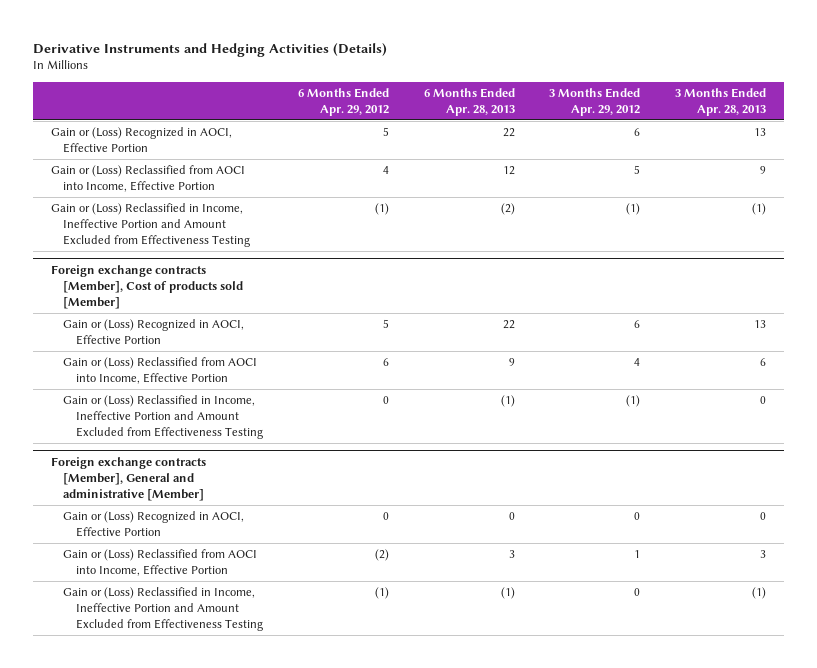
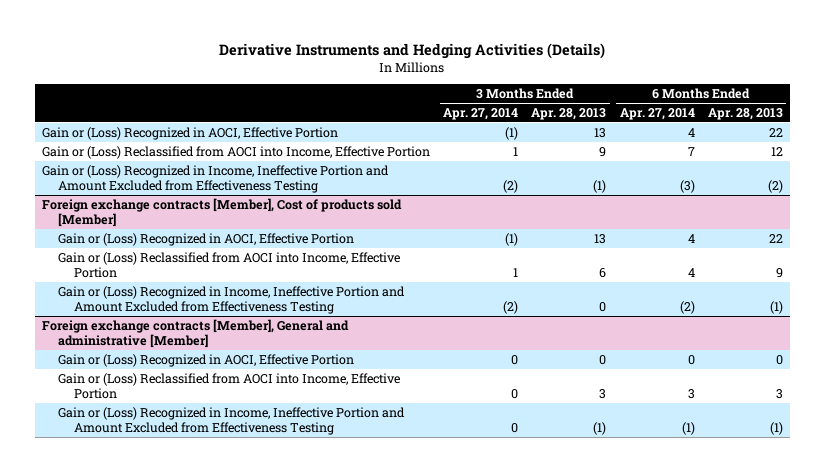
[298,87,390,116] 6 Months Ended Apr. 29, 2012 -> none
[549,87,641,116] 3 Months Ended Apr. 29, 2012 -> none
none -> [442,107,518,120] Apr. 27, 2014
none -> [619,107,695,120] Apr. 27, 2014
[50,203,251,247] Gain or (Loss) Reclassified in Income, Ineffective Portion and Amount Excluded from Effectiveness Testing -> [41,164,389,194] Gain or (Loss) Recognized in Income, Ineffective Portion and Amount Excluded from Effectiveness Testing
[63,395,264,439] Gain or (Loss) Reclassified in Income, Ineffective Portion and Amount Excluded from Effectiveness Testing -> [57,285,405,315] Gain or (Loss) Recognized in Income, Ineffective Portion and Amount Excluded from Effectiveness Testing
[63,587,264,631] Gain or (Loss) Reclassified in Income, Ineffective Portion and Amount Excluded from Effectiveness Testing -> [57,406,405,436] Gain or (Loss) Recognized in Income, Ineffective Portion and Amount Excluded from Effectiveness Testing

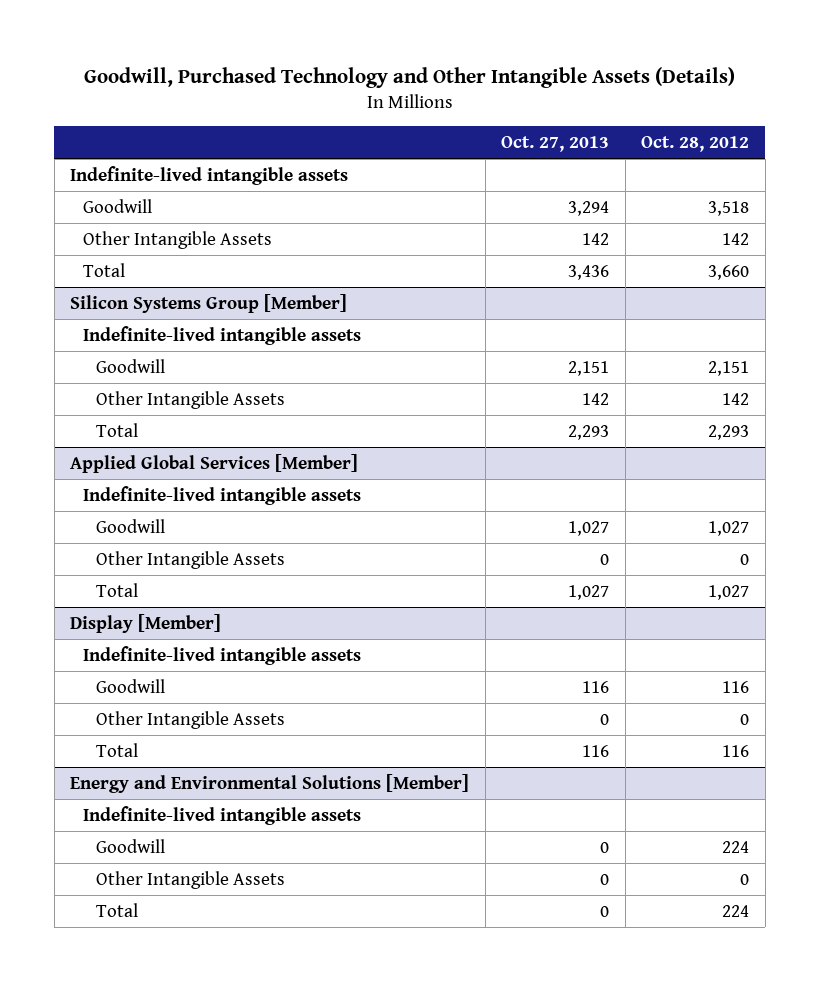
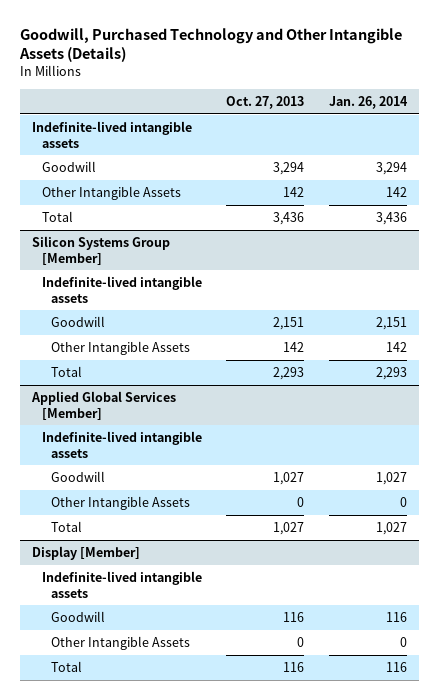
[641,135,750,152] Oct. 28, 2012 -> none
none -> [328,95,408,109] Jan. 26, 2014
[70,773,470,793] Energy and Environmental Solutions [Member] -> none
[83,805,362,825] Indefinite-lived intangible assets -> none
[96,838,166,853] Goodwill -> none
[96,870,286,889] Other Intangible Assets -> none
[96,902,139,917] Total -> none

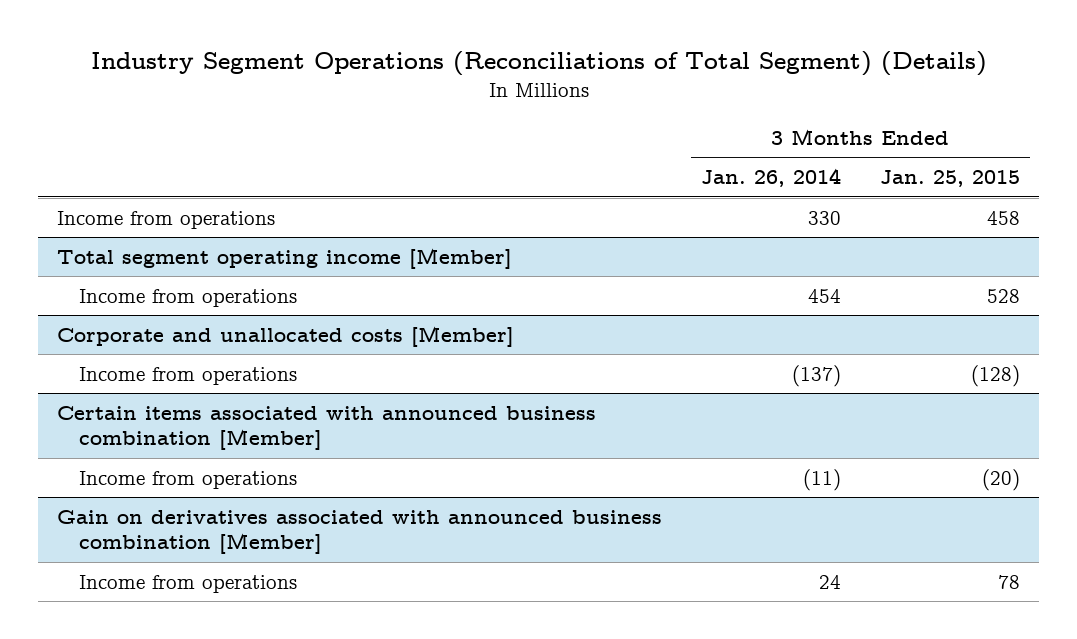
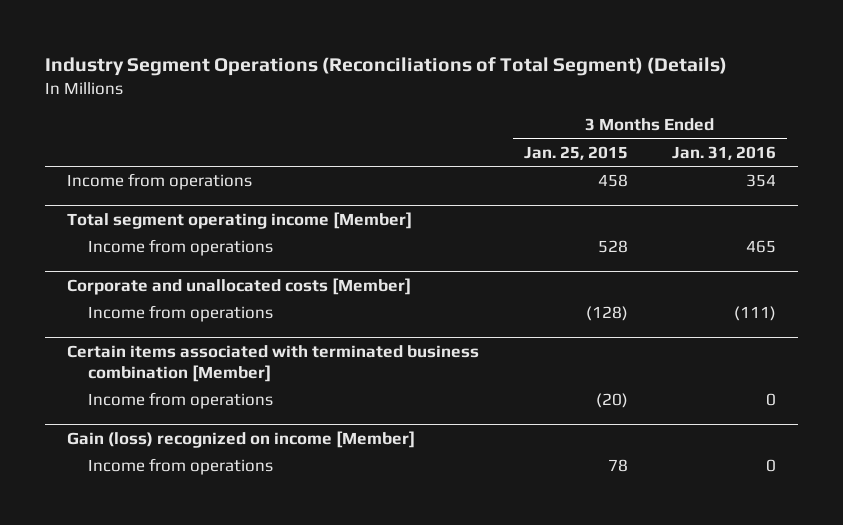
[701,167,842,187] Jan. 26, 2014 -> none
none -> [671,145,776,160] Jan. 31, 2016
[57,405,597,450] Certain items associated with announced business combination [Member] -> [67,344,480,382] Certain items associated with terminated business combination [Member]
[57,509,663,554] Gain on derivatives associated with announced business combination [Member] -> [67,430,416,448] Gain (loss) recognized on income [Member]

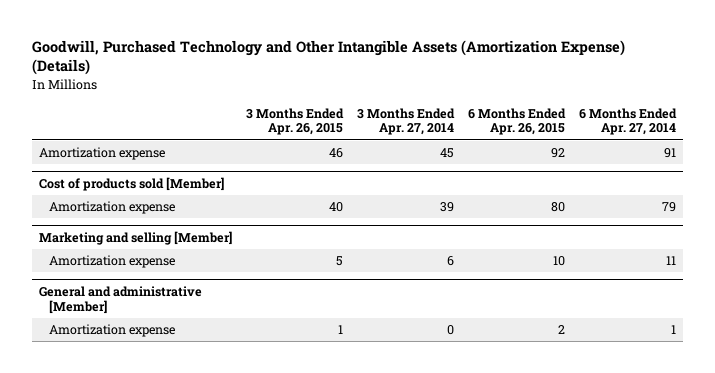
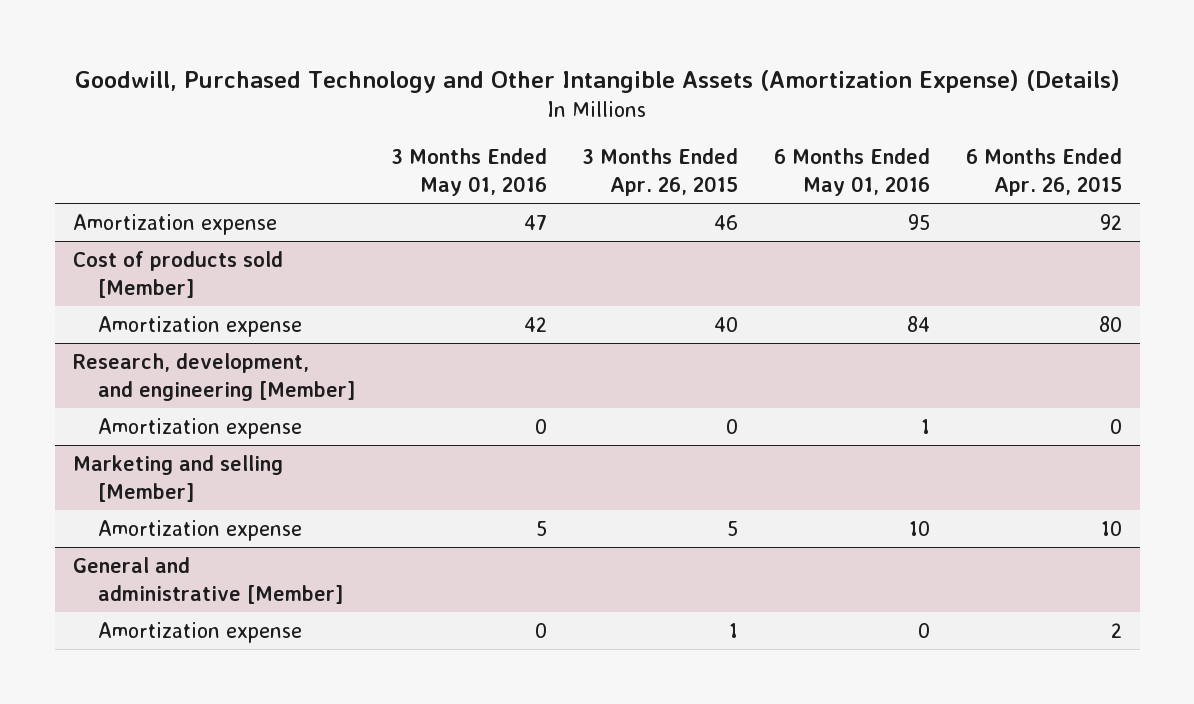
[357,107,456,136] 3 Months Ended Apr. 27, 2014 -> none
[579,107,678,136] 6 Months Ended Apr. 27, 2014 -> none
none -> [390,148,547,196] 3 Months Ended May 01, 2016
none -> [773,148,930,196] 6 Months Ended May 01, 2016
none -> [72,352,355,401] Research, development, and engineering [Member]
none -> [97,417,302,439] Amortization expense

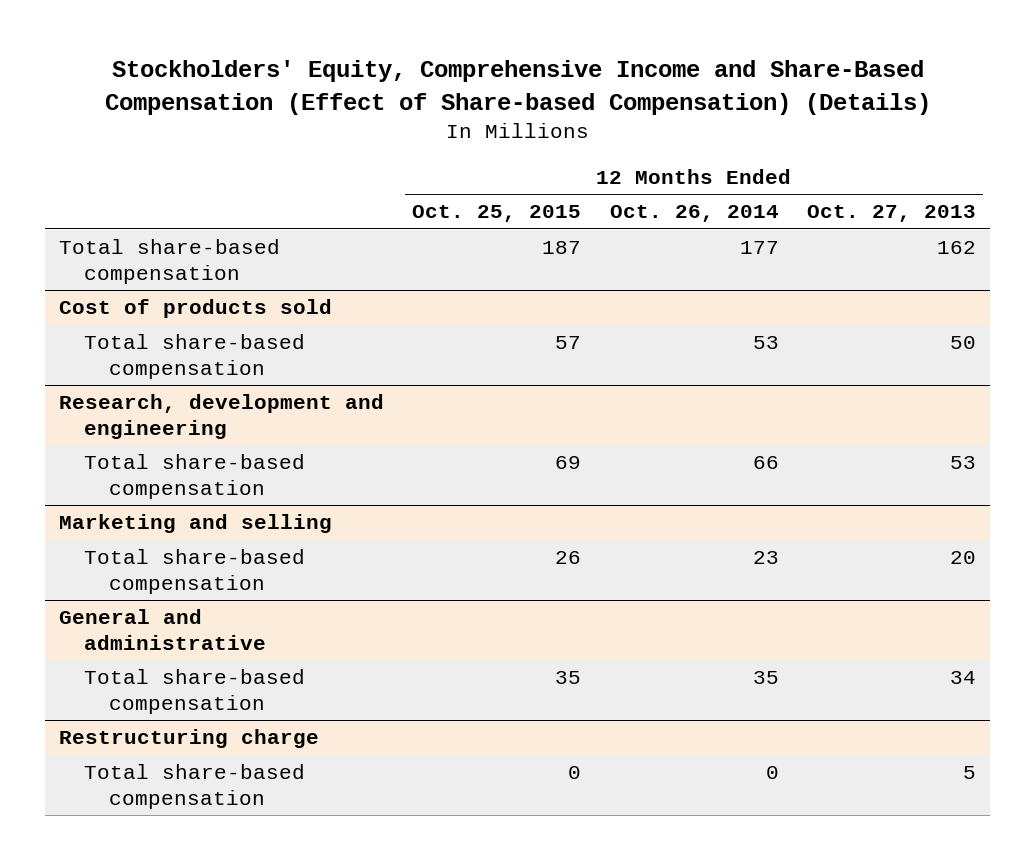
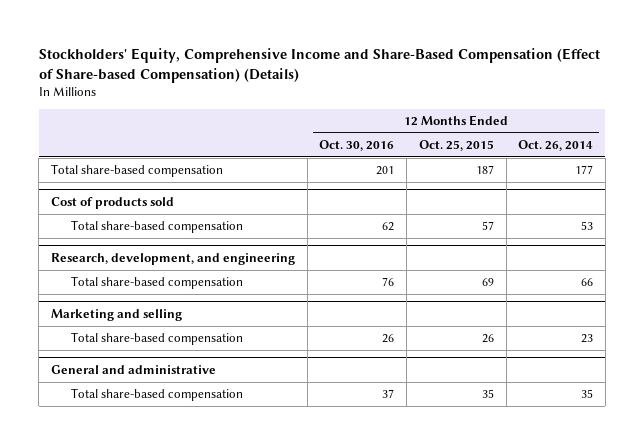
[807,205,977,223] Oct. 27, 2013 -> none
none -> [319,139,395,151] Oct. 30, 2016
[58,394,384,439] Research, development and engineering -> [51,252,296,265] Research, development, and engineering
[58,729,319,749] Restructuring charge -> none
[84,764,306,809] Total share-based compensation -> none

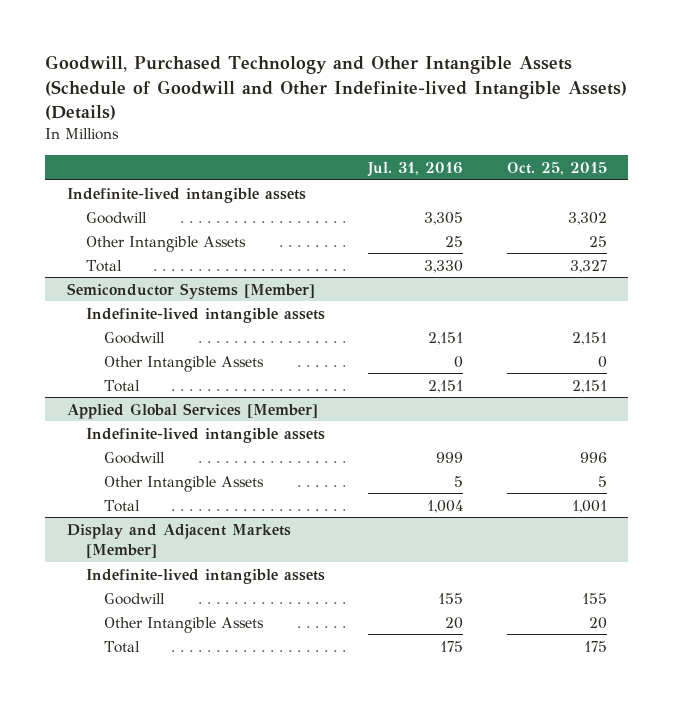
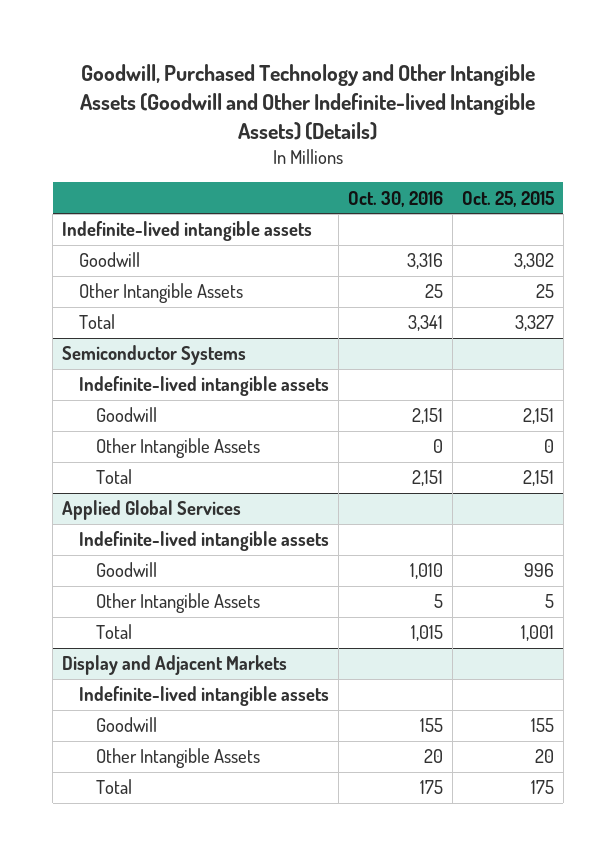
[45,55,628,121] Goodwill, Purchased Technology and Other Intangible Assets (Schedule of Goodwill and Other Indefinite-lived Intangible Assets) (Details) -> [79,64,535,140] Goodwill, Purchased Technology and Other Intangible Assets (Goodwill and Other Indefinite-lived Intangible Assets) (Details)
[367,161,464,177] Jul. 31, 2016 -> none
none -> [347,190,443,207] Oct. 30, 2016
[66,282,315,299] Semiconductor Systems [Member] -> [61,345,246,366] Semiconductor Systems
[66,402,318,419] Applied Global Services [Member] -> [61,500,241,521] Applied Global Services
[66,523,291,558] Display and Adjacent Markets [Member] -> [61,655,287,676] Display and Adjacent Markets

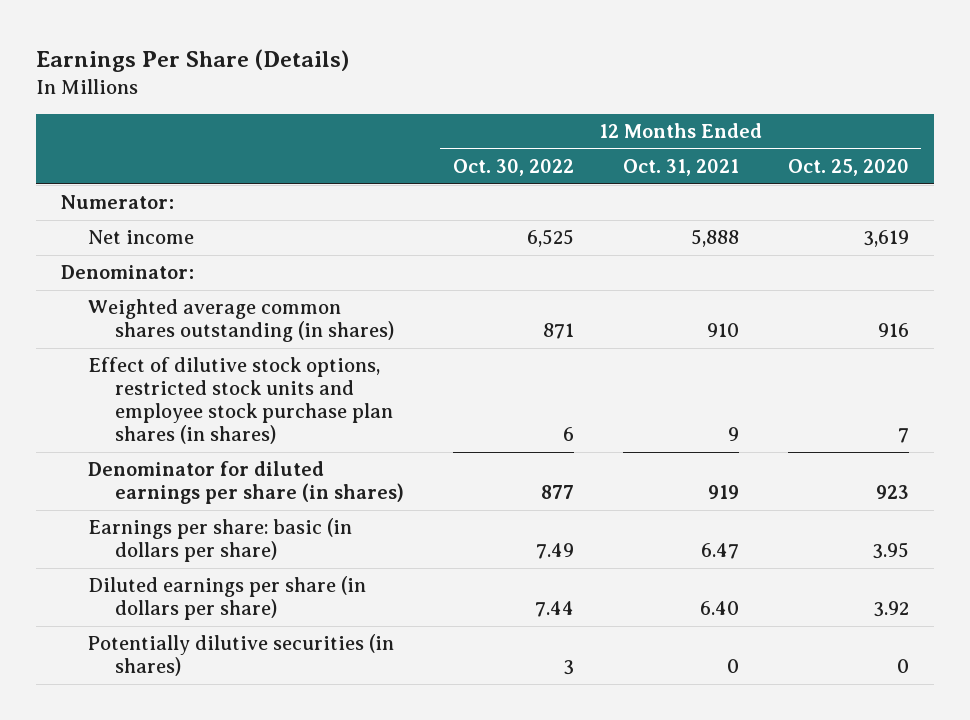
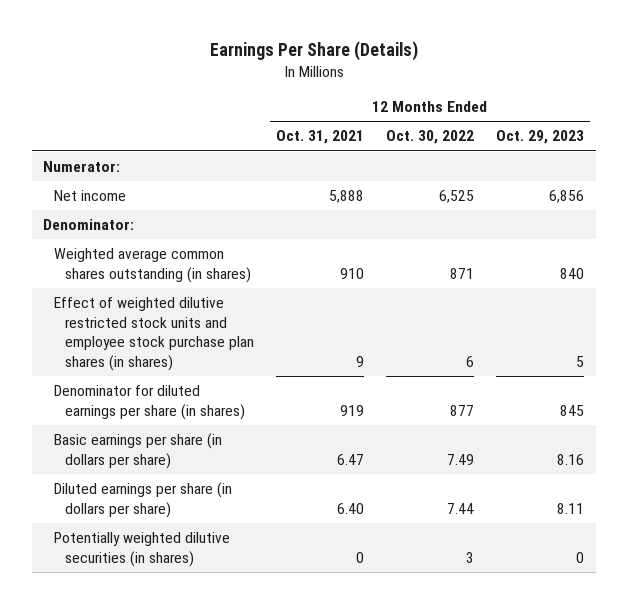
[787,159,909,177] Oct. 25, 2020 -> none
none -> [496,130,585,145] Oct. 29, 2023
[87,357,393,445] Effect of dilutive stock options, restricted stock units and employee stock purchase plan shares (in shares) -> [53,297,254,371] Effect of weighted dilutive restricted stock units and employee stock purchase plan shares (in shares)
[87,518,352,563] Earnings per share: basic (in dollars per share) -> [53,433,222,469] Basic earnings per share (in dollars per share)
[87,634,394,677] Potentially dilutive securities (in shares) -> [53,532,230,567] Potentially weighted dilutive securities (in shares)

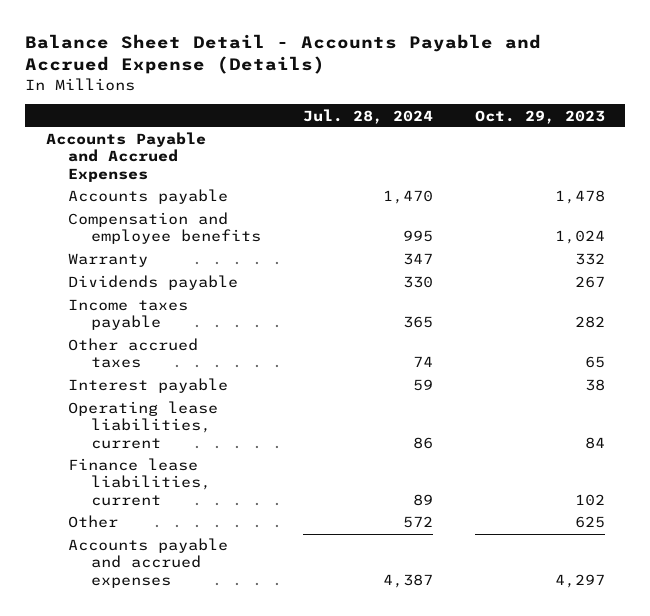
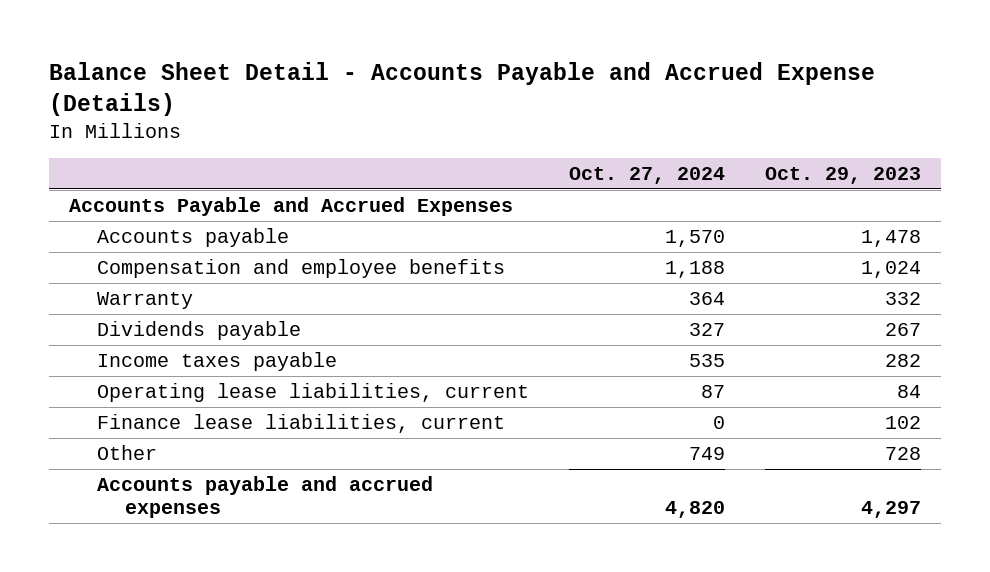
[302,108,433,124] Jul. 28, 2024 -> none
none -> [569,167,726,185] Oct. 27, 2024
[68,338,199,369] Other accrued taxes -> none
[68,378,229,394] Interest payable -> none
[574,516,605,529] 625 -> [885,446,922,460] 728

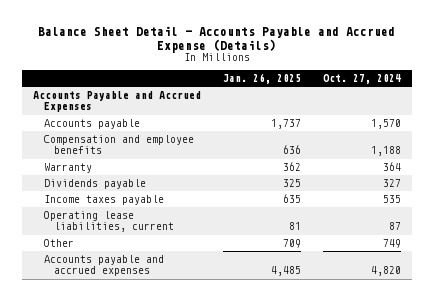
[765,167,922,185] Oct. 29, 2023 -> none
none -> [223,73,302,85] Jan. 26, 2025
[97,413,506,433] Finance lease liabilities, current -> none

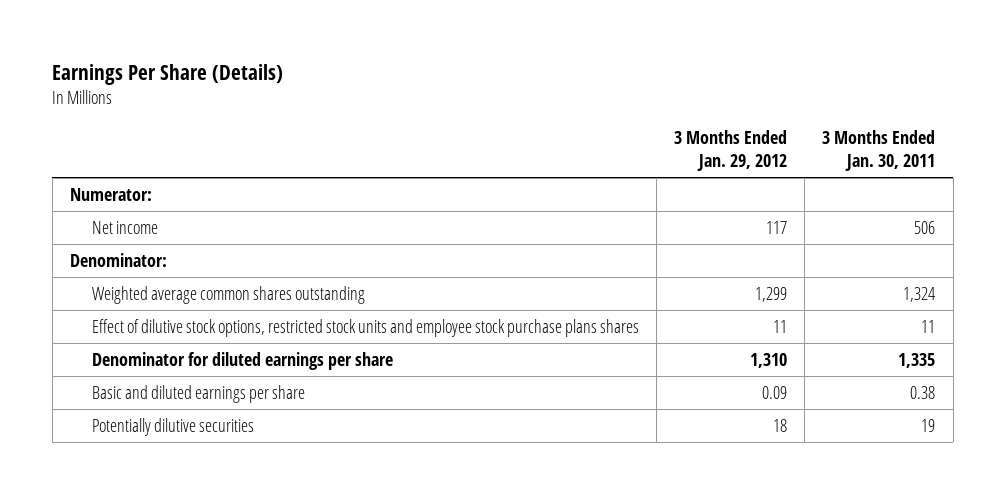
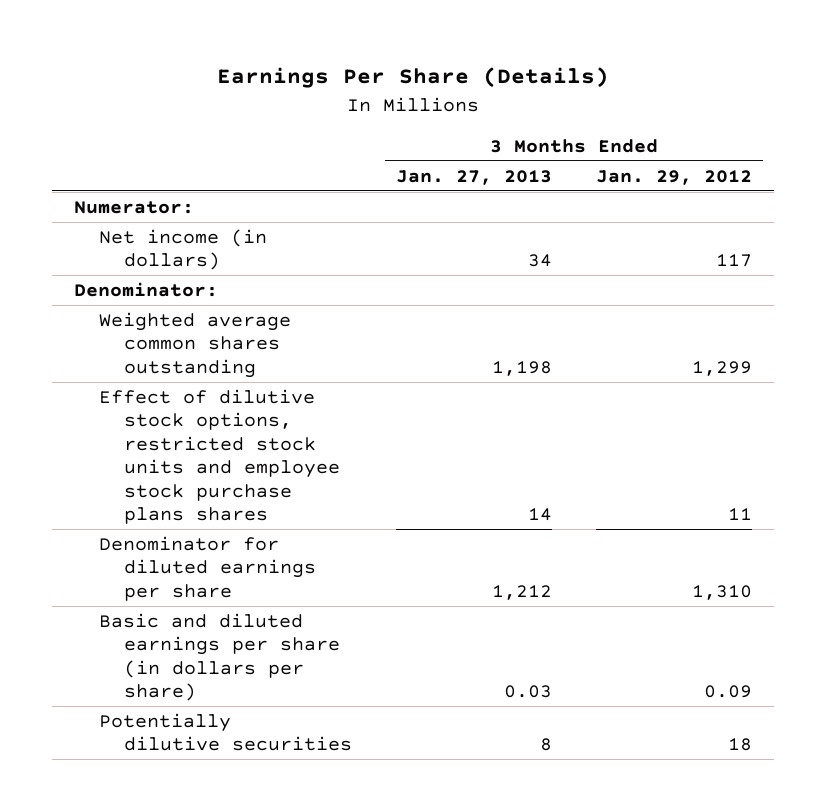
[822,130,936,171] 3 Months Ended Jan. 30, 2011 -> none
none -> [395,169,552,185] Jan. 27, 2013
[92,220,159,234] Net income -> [98,228,267,271] Net income (in dollars)
[92,384,306,403] Basic and diluted earnings per share -> [98,612,340,702] Basic and diluted earnings per share (in dollars per share)

